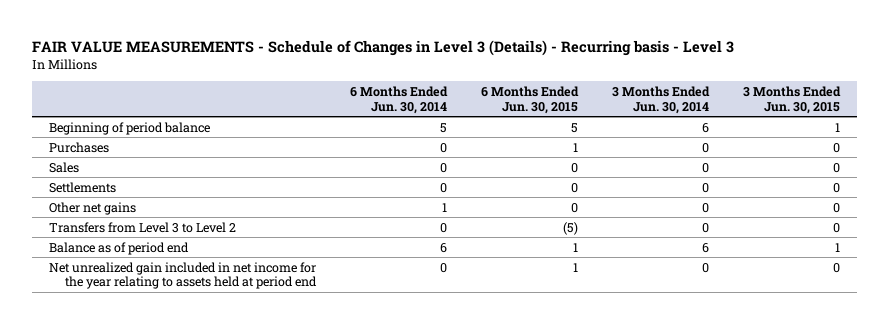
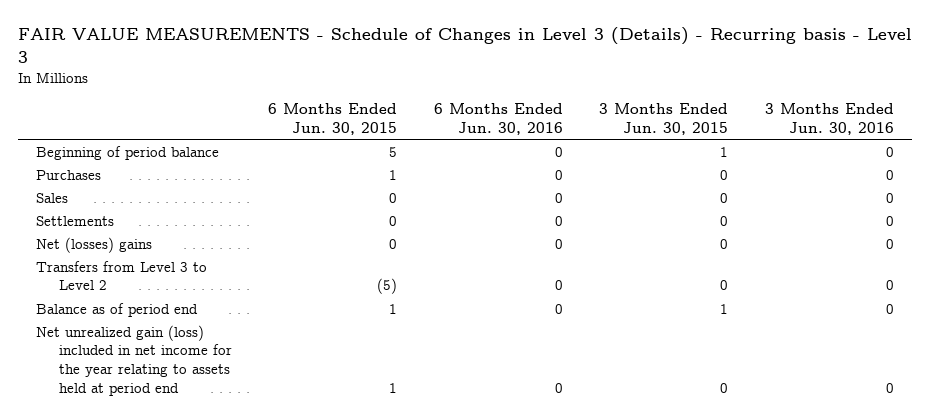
[350,85,449,114] 6 Months Ended Jun. 30, 2014 -> none
[611,85,710,114] 3 Months Ended Jun. 30, 2014 -> none
none -> [433,103,563,135] 6 Months Ended Jun. 30, 2016
none -> [764,103,894,135] 3 Months Ended Jun. 30, 2016
[49,201,137,215] Other net gains -> [35,236,152,253] Net (losses) gains
[49,261,317,290] Net unrealized gain included in net income for the year relating to assets held at period end -> [35,324,232,396] Net unrealized gain (loss) included in net income for the year relating to assets held at period end

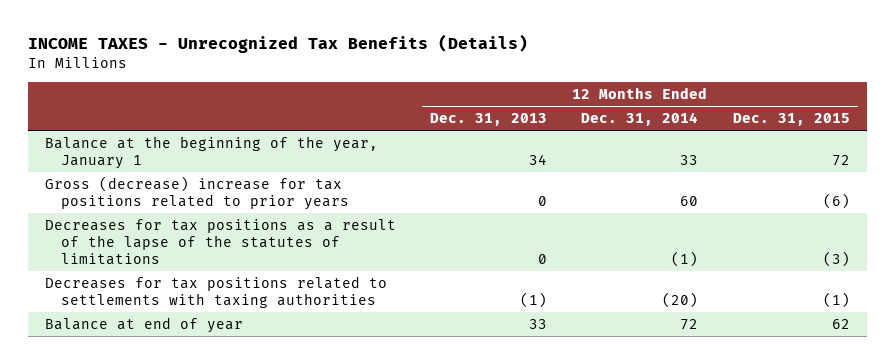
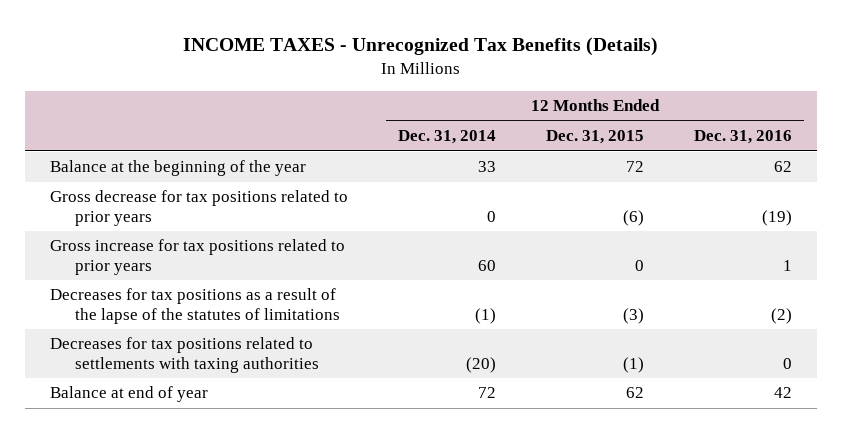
[430,113,548,127] Dec. 31, 2013 -> none
none -> [693,130,792,145] Dec. 31, 2016
[45,136,379,169] Balance at the beginning of the year, January 1 -> [50,160,307,177] Balance at the beginning of the year
none -> [50,190,349,226] Gross decrease for tax positions related to prior years
[45,176,350,210] Gross (decrease) increase for tax positions related to prior years -> [50,239,346,275] Gross increase for tax positions related to prior years
[822,192,850,209] (6) -> [635,259,645,271] 0

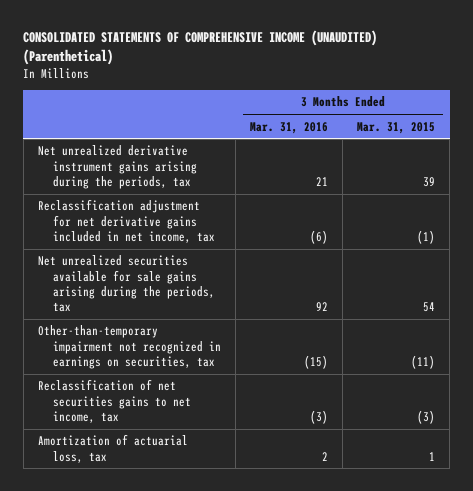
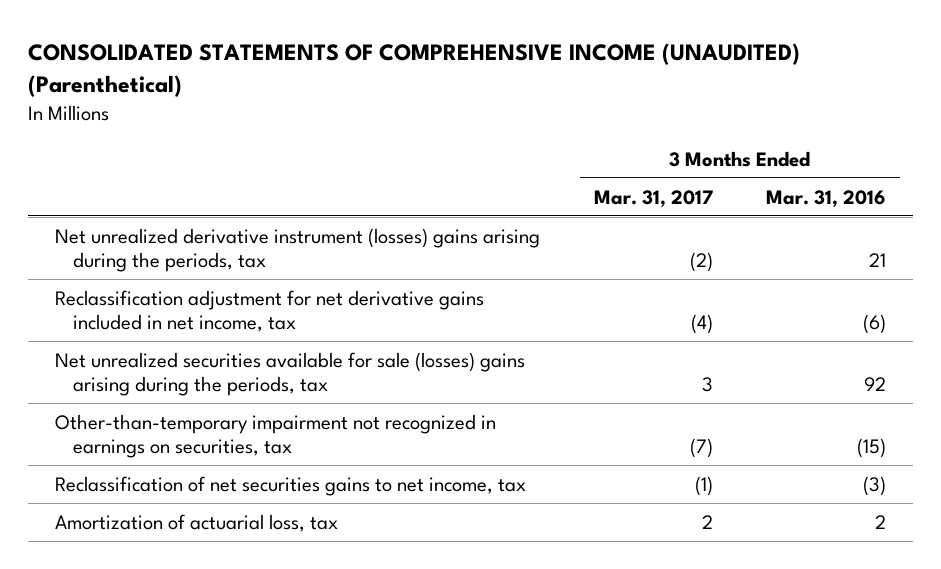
[357,121,436,134] Mar. 31, 2015 -> none
none -> [593,189,713,208] Mar. 31, 2017
[37,145,198,189] Net unrealized derivative instrument gains arising during the periods, tax -> [54,227,540,272] Net unrealized derivative instrument (losses) gains arising during the periods, tax
[37,255,216,312] Net unrealized securities available for sale gains arising during the periods, tax -> [54,351,525,396] Net unrealized securities available for sale (losses) gains arising during the periods, tax

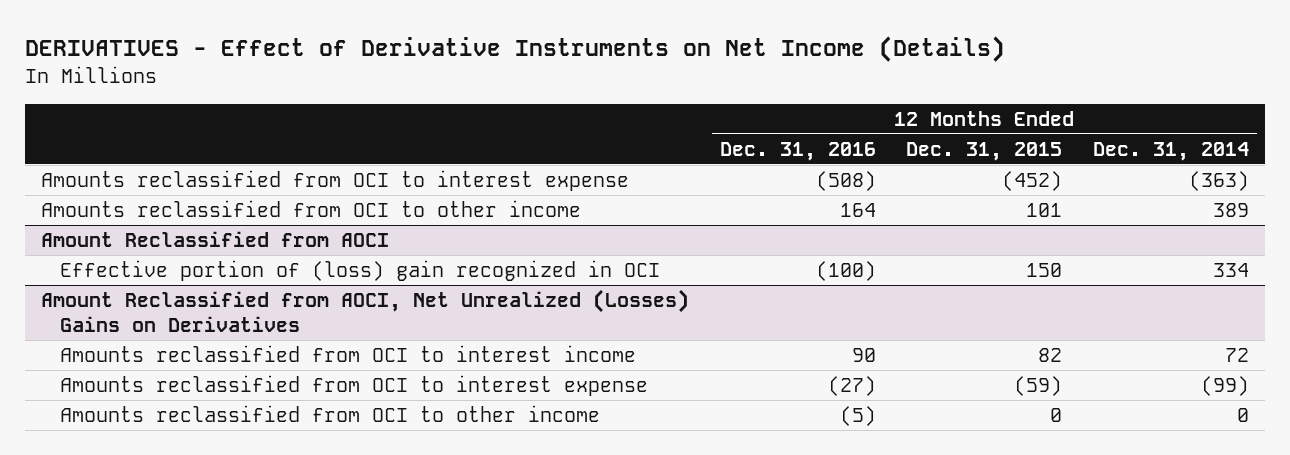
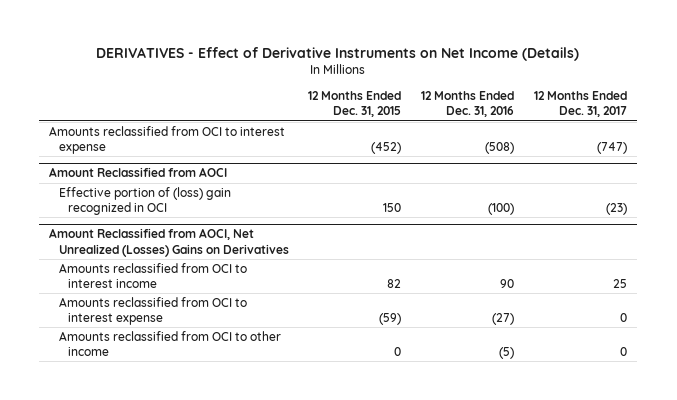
[1093,141,1250,161] Dec. 31, 2014 -> none
none -> [534,90,628,118] 12 Months Ended Dec. 31, 2017
[40,200,581,218] Amounts reclassified from OCI to other income -> none

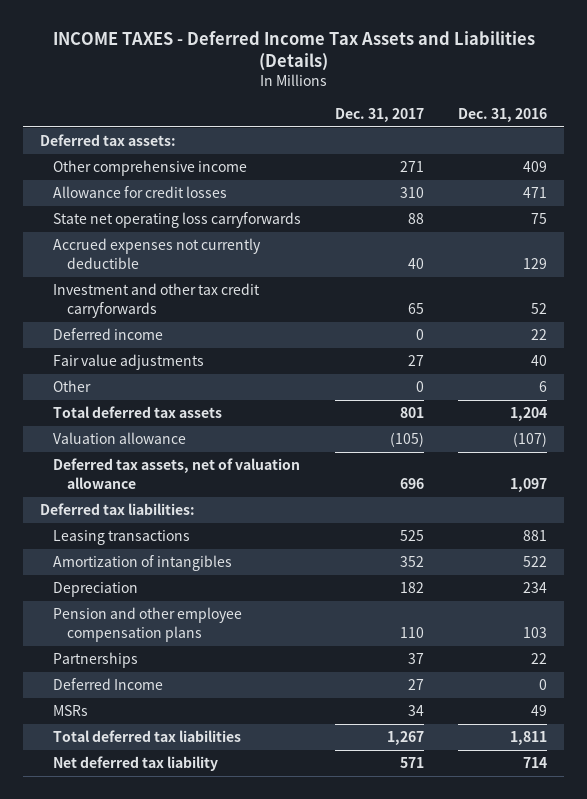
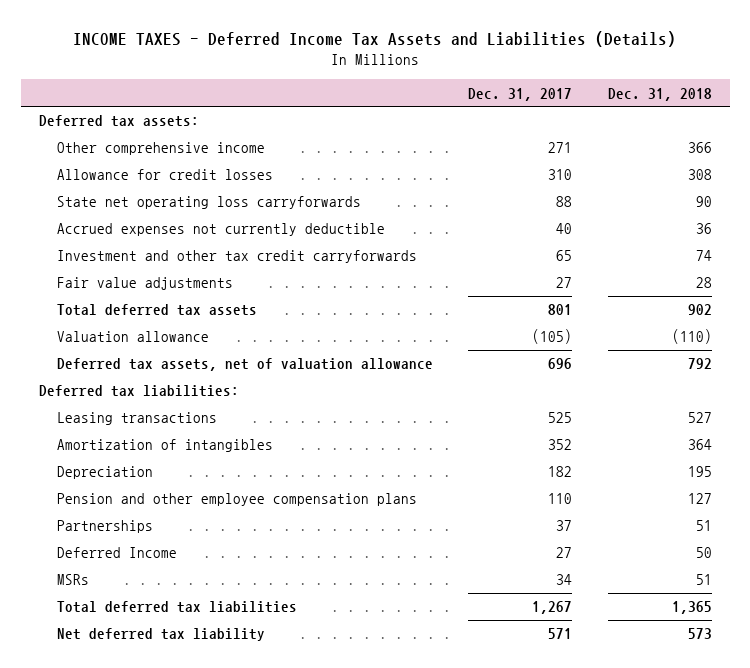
[458,107,548,122] Dec. 31, 2016 -> none
none -> [607,87,712,101] Dec. 31, 2018
[53,328,164,341] Deferred income -> none
[53,380,92,393] Other -> none

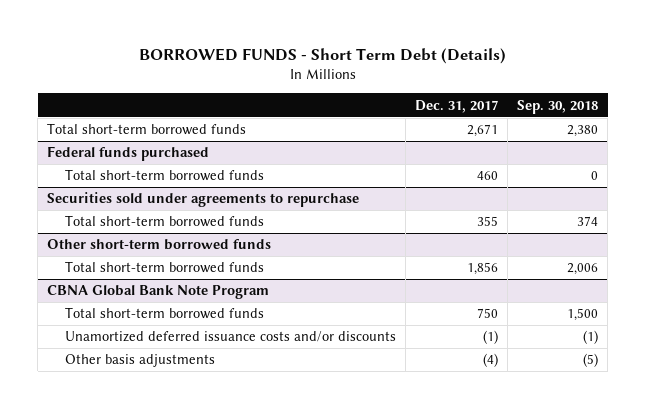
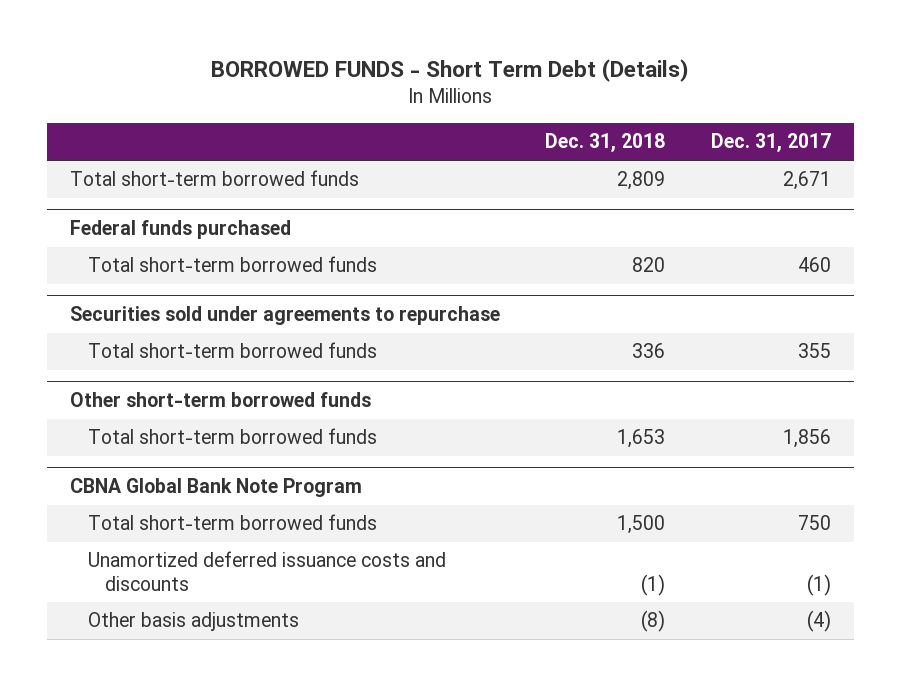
[517,99,599,114] Sep. 30, 2018 -> none
none -> [545,133,666,153] Dec. 31, 2018
[64,331,396,343] Unamortized deferred issuance costs and/or discounts -> [87,551,446,591] Unamortized deferred issuance costs and discounts

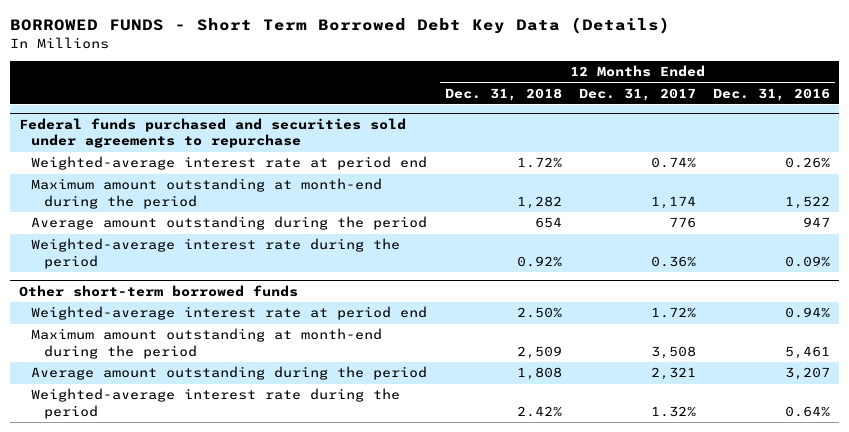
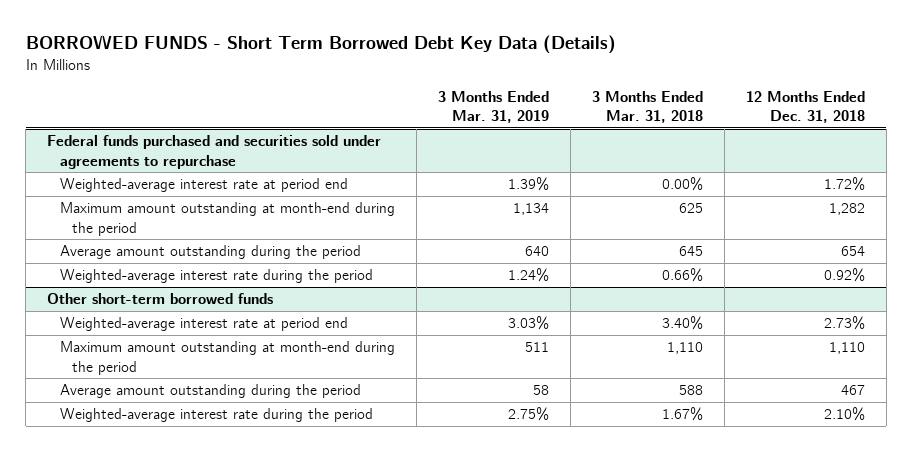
[579,87,697,101] Dec. 31, 2017 -> none
[713,87,831,101] Dec. 31, 2016 -> none
none -> [437,90,549,124] 3 Months Ended Mar. 31, 2019
none -> [591,90,703,124] 3 Months Ended Mar. 31, 2018
[516,307,562,319] 2.50% -> [823,316,865,331] 2.73%
[516,345,562,359] 2,509 -> [828,342,865,355] 1,110
[516,367,562,381] 1,808 -> [840,385,865,396] 467
[516,405,562,417] 2.42% -> [823,407,865,422] 2.10%

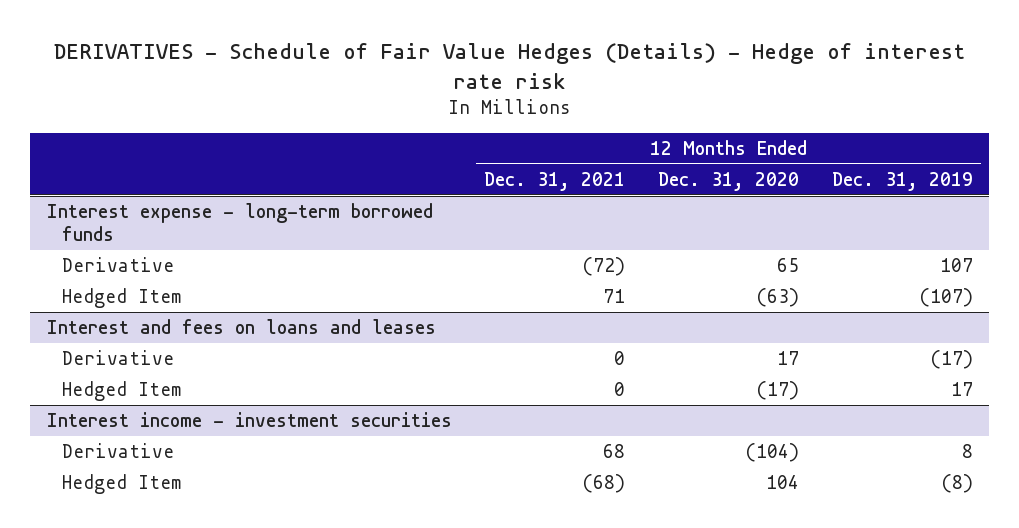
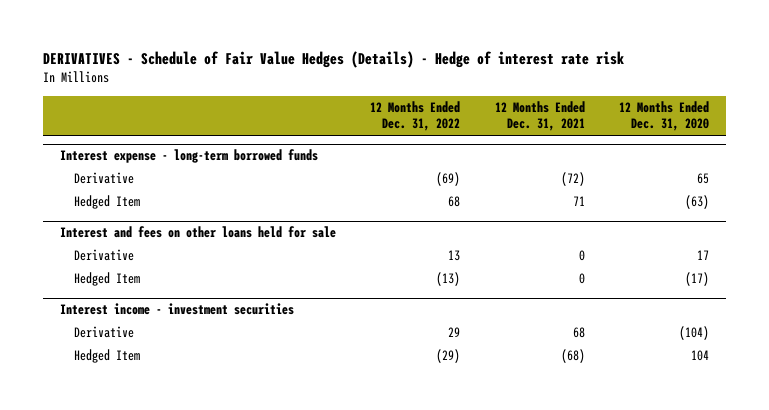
[831,171,973,191] Dec. 31, 2019 -> none
none -> [370,101,461,132] 12 Months Ended Dec. 31, 2022
[46,318,436,334] Interest and fees on loans and leases -> [60,226,337,239] Interest and fees on other loans held for sale

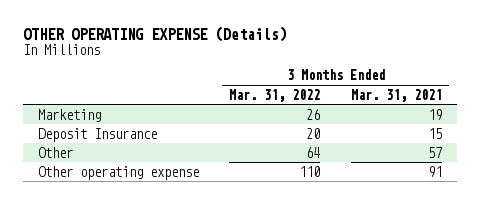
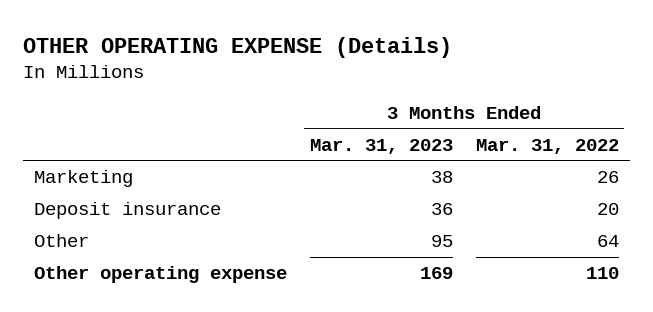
[350,88,442,102] Mar. 31, 2021 -> none
none -> [309,138,453,154] Mar. 31, 2023
[38,127,158,142] Deposit Insurance -> [34,202,222,220] Deposit insurance

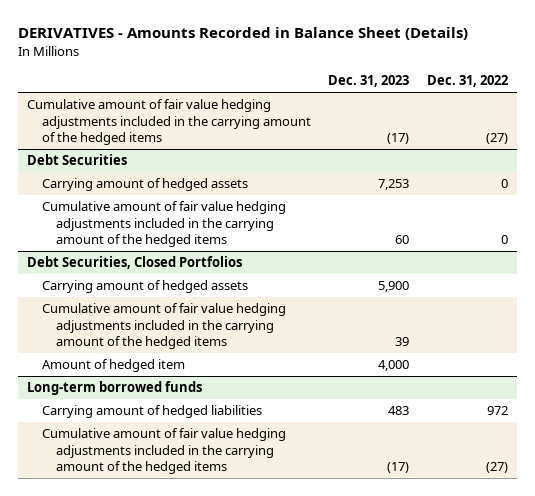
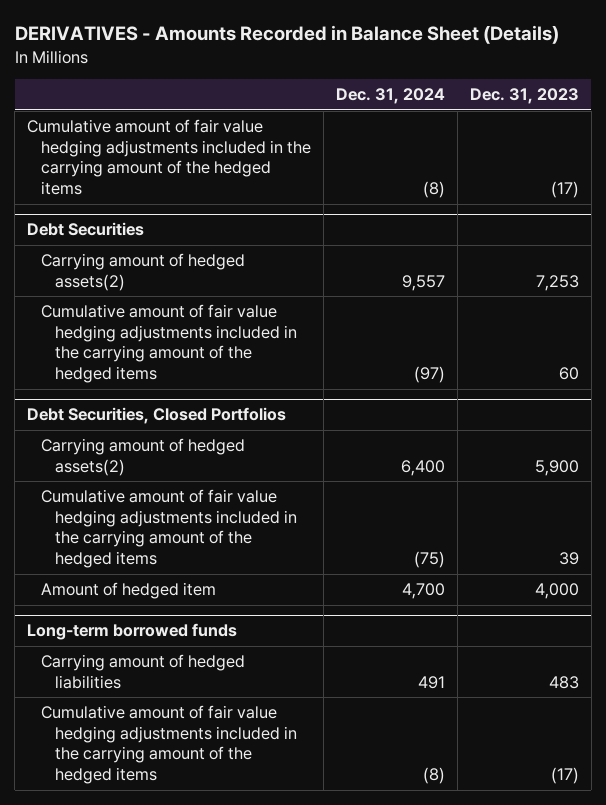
[426,75,508,88] Dec. 31, 2022 -> none
none -> [336,88,446,105] Dec. 31, 2024
[41,178,248,192] Carrying amount of hedged assets -> [41,253,246,291] Carrying amount of hedged assets(2)
[41,280,248,294] Carrying amount of hedged assets -> [41,438,246,476] Carrying amount of hedged assets(2)

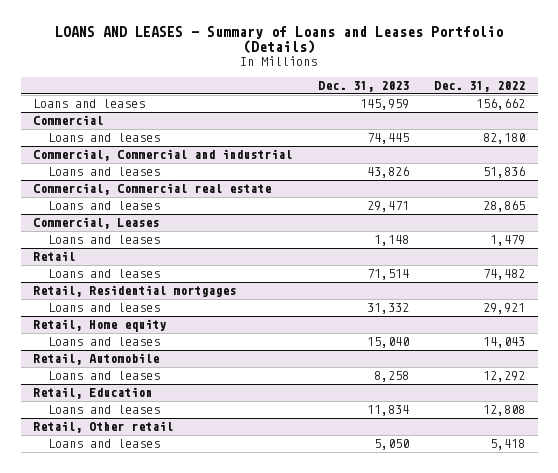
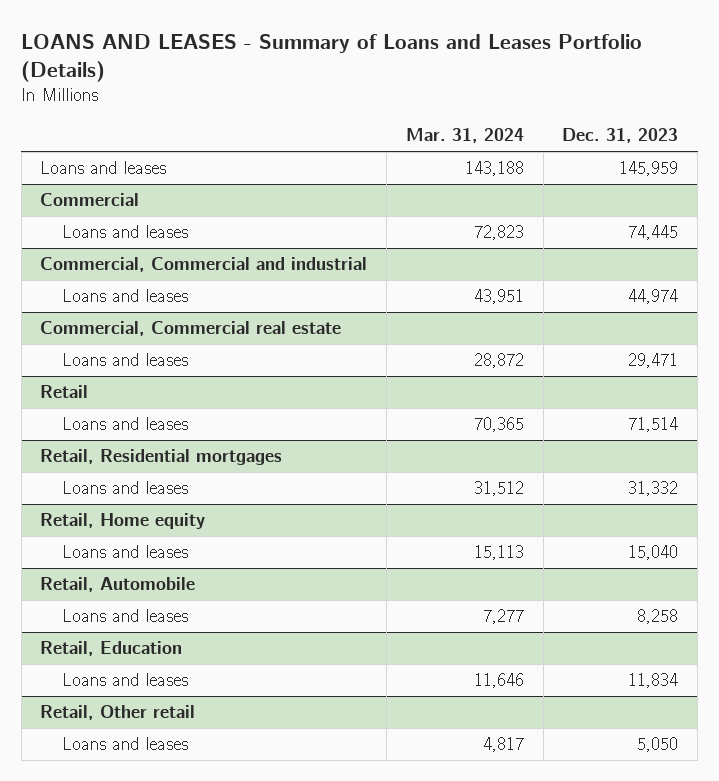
[434,80,526,92] Dec. 31, 2022 -> none
none -> [405,128,524,144] Mar. 31, 2024
[366,166,409,179] 43,826 -> [628,289,679,305] 44,974
[33,217,160,230] Commercial, Leases -> none
[48,235,161,245] Loans and leases -> none

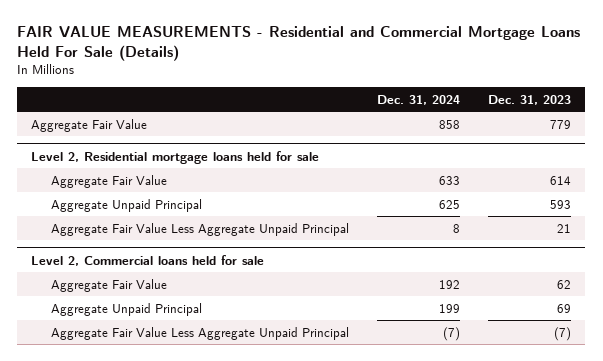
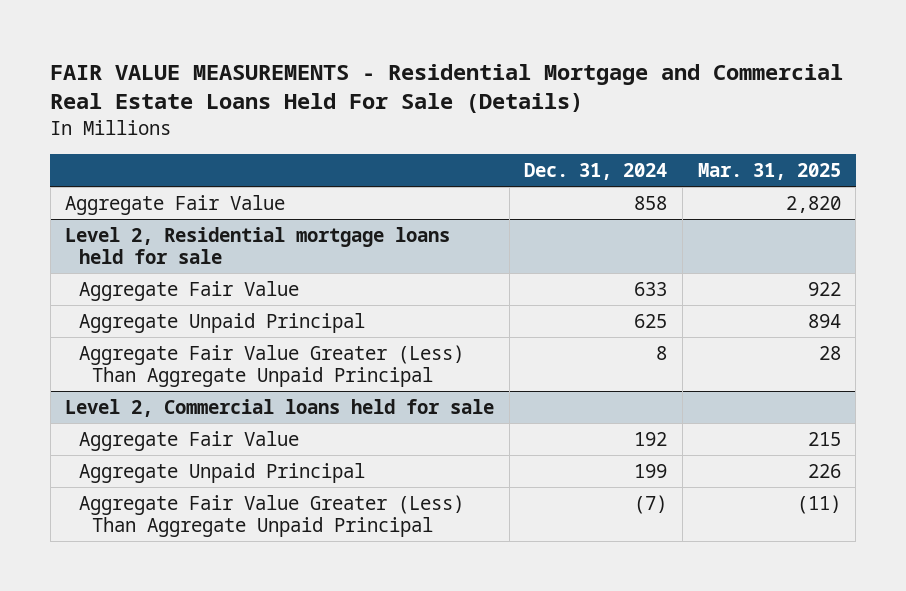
[17,26,581,61] FAIR VALUE MEASUREMENTS - Residential and Commercial Mortgage Loans Held For Sale (Details) -> [50,63,844,114] FAIR VALUE MEASUREMENTS - Residential Mortgage and Commercial Real Estate Loans Held For Sale (Details)
[488,94,572,105] Dec. 31, 2023 -> none
none -> [697,162,841,180] Mar. 31, 2025
[50,222,349,236] Aggregate Fair Value Less Aggregate Unpaid Principal -> [78,344,464,387] Aggregate Fair Value Greater (Less) Than Aggregate Unpaid Principal
[50,326,349,340] Aggregate Fair Value Less Aggregate Unpaid Principal -> [78,494,464,537] Aggregate Fair Value Greater (Less) Than Aggregate Unpaid Principal

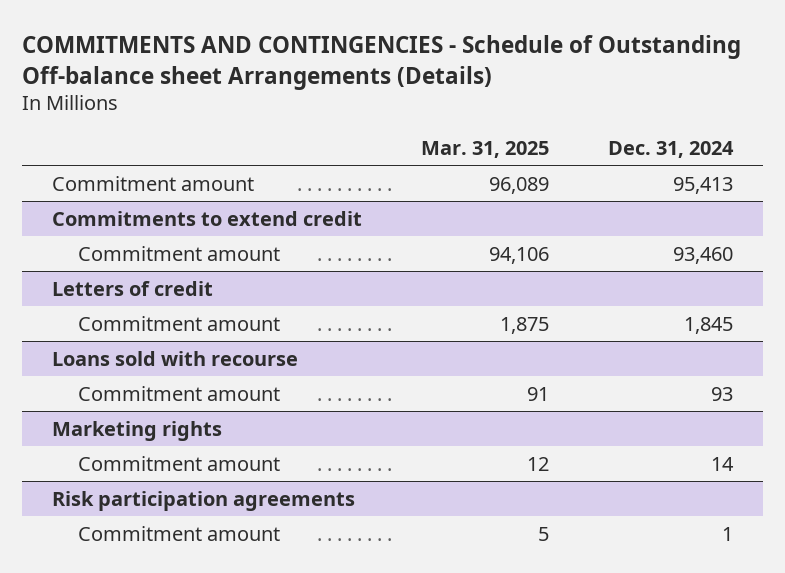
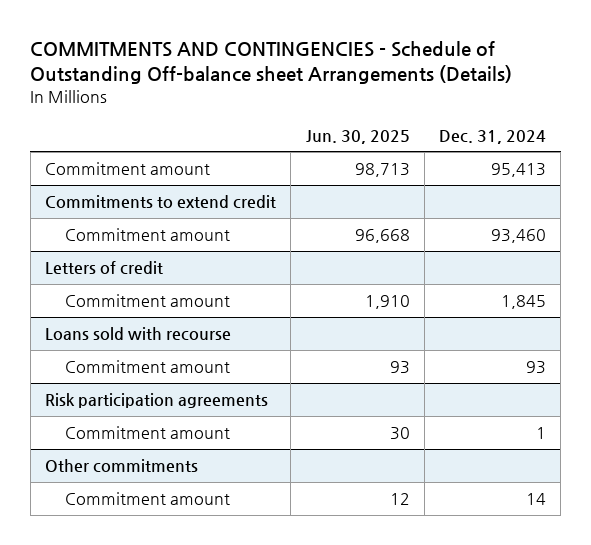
[421,140,550,158] Mar. 31, 2025 -> none
none -> [305,129,410,144] Jun. 30, 2025
[51,420,222,441] Marketing rights -> none
[78,455,281,471] Commitment amount -> none
none -> [44,459,198,474] Other commitments
none -> [65,492,231,506] Commitment amount

